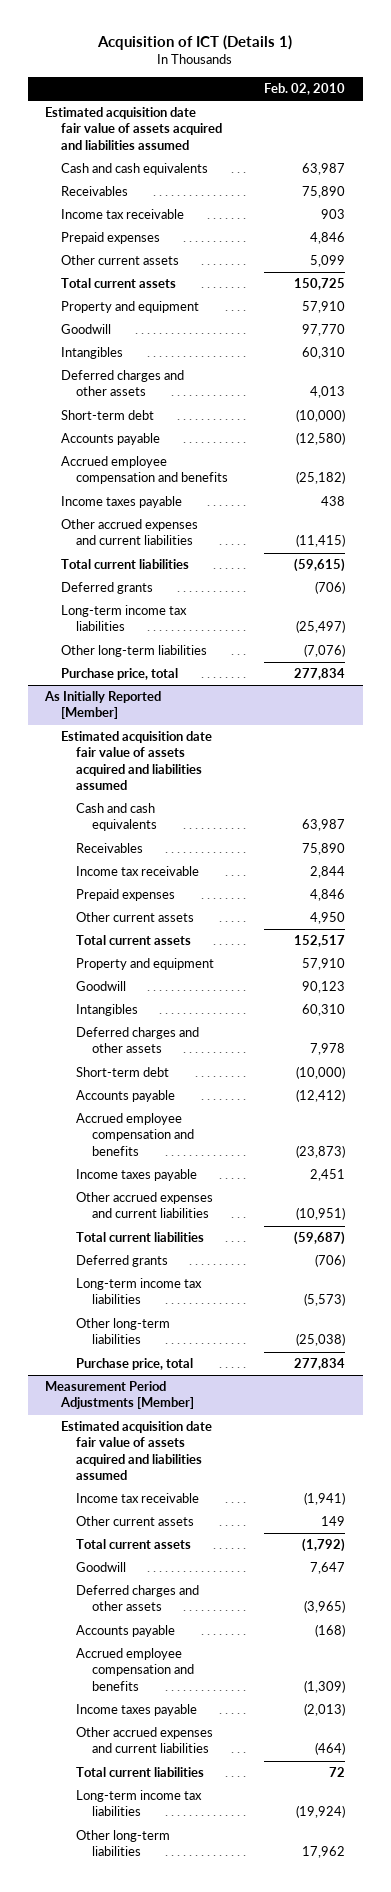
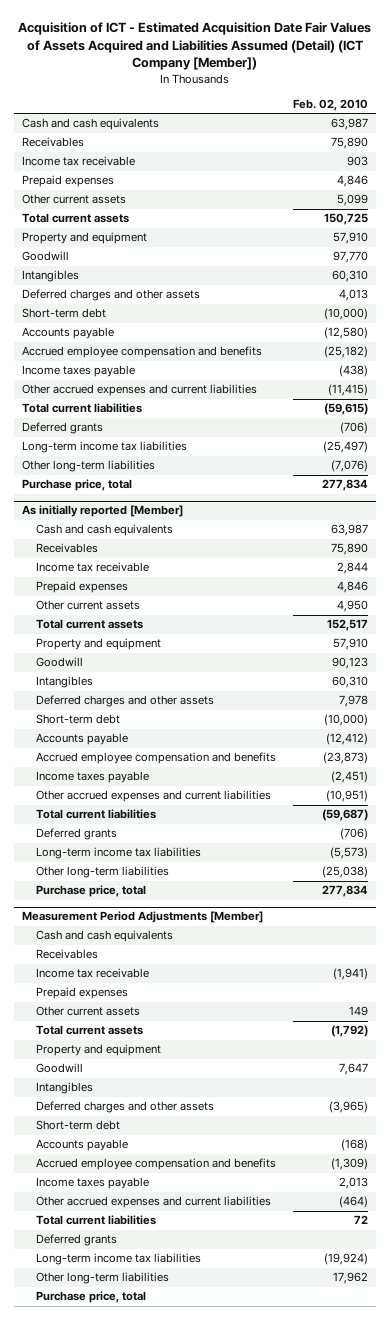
[97,35,293,51] Acquisition of ICT (Details 1) -> [18,21,372,71] Acquisition of ICT - Estimated Acquisition Date Fair Values of Assets Acquired and Liabilities Assumed (Detail) (ICT Company [Member])
[45,107,222,150] Estimated acquisition date fair value of assets acquired and liabilities assumed -> none
[321,496,346,507] 438 -> [339,365,369,378] (438)
[60,731,212,790] Estimated acquisition date fair value of assets acquired and liabilities assumed -> none
[44,691,162,720] As Initially Reported [Member] -> [22,505,184,518] As initially reported [Member]
[310,1169,346,1182] 2,451 -> [331,771,369,784] (2,451)
[60,1421,212,1480] Estimated acquisition date fair value of assets acquired and liabilities assumed -> none
none -> [36,930,174,943] Cash and cash equivalents
none -> [36,949,99,960] Receivables
none -> [36,987,129,1000] Prepaid expenses
none -> [36,1044,162,1057] Property and equipment
none -> [36,1082,94,1095] Intangibles
none -> [36,1120,121,1131] Short-term debt
[304,1703,346,1717] (2,013) -> [339,1177,369,1190] 2,013
none -> [36,1234,118,1247] Deferred grants
none -> [36,1291,147,1304] Purchase price, total

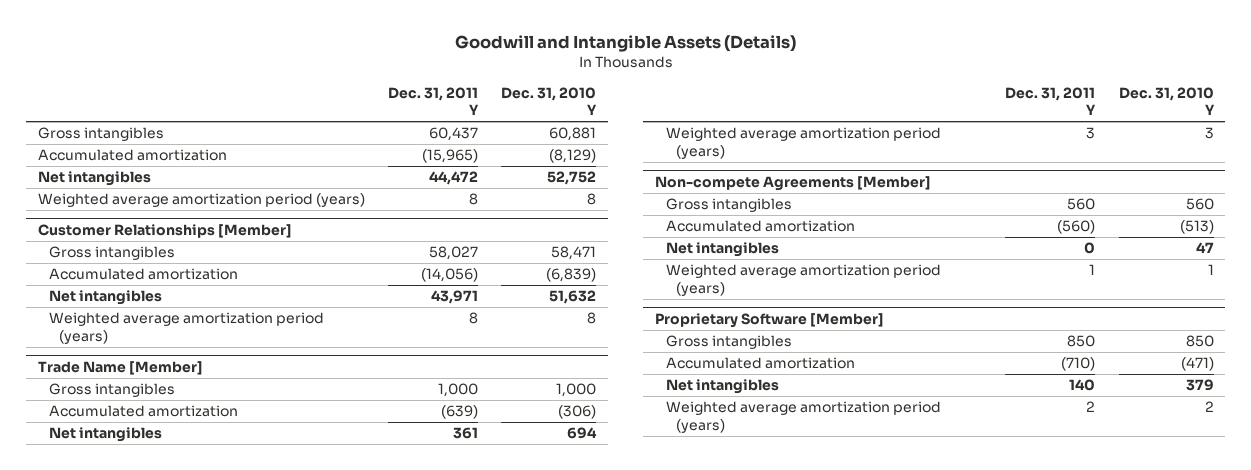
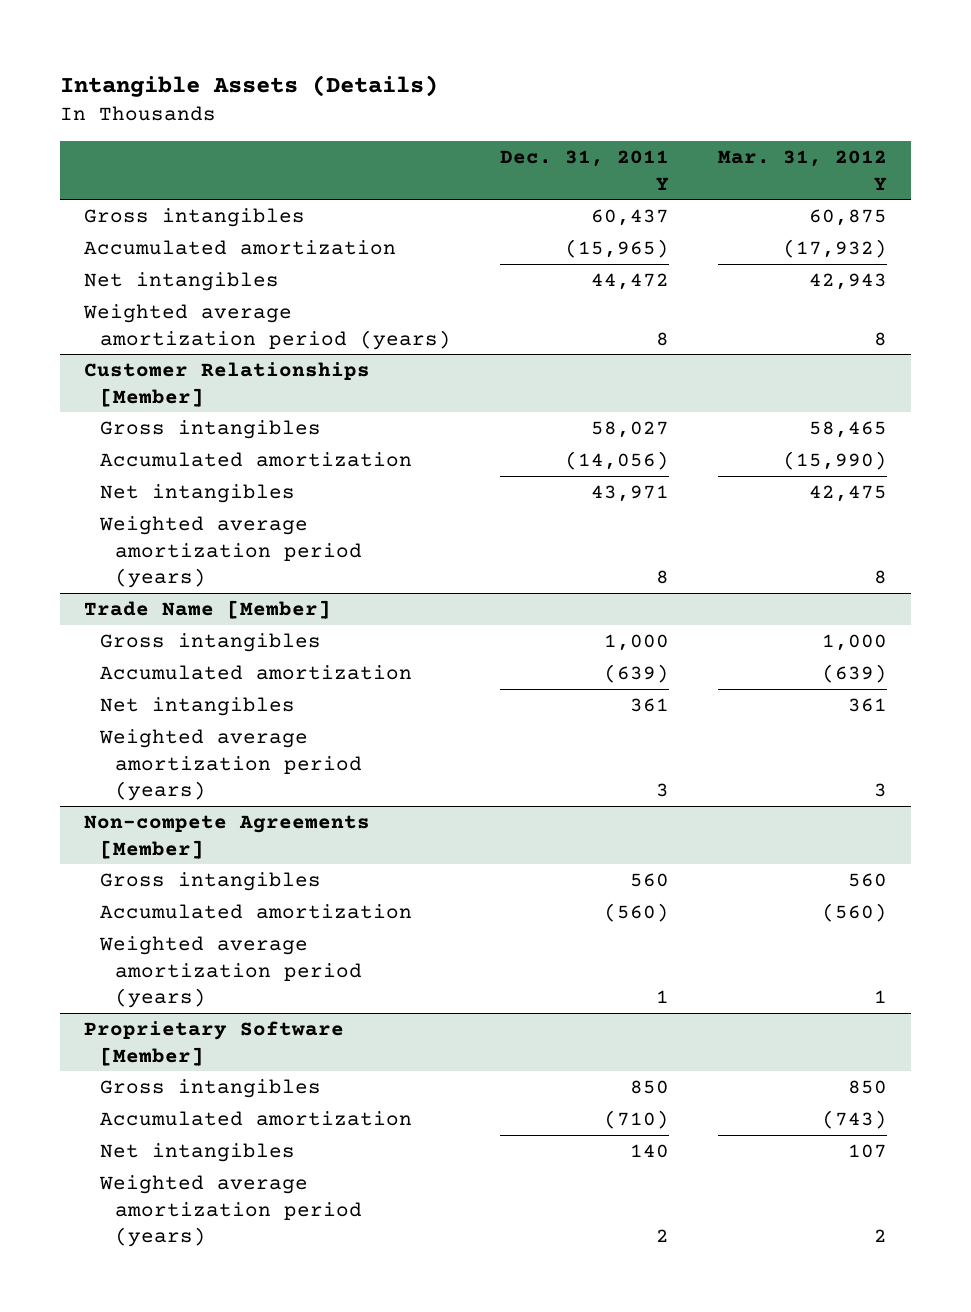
[454,35,796,53] Goodwill and Intangible Assets (Details) -> [59,74,438,97] Intangible Assets (Details)
[501,86,598,116] Dec. 31, 2010 Y -> none
none -> [717,149,887,190] Mar. 31, 2012 Y
[665,242,779,258] Net intangibles -> none

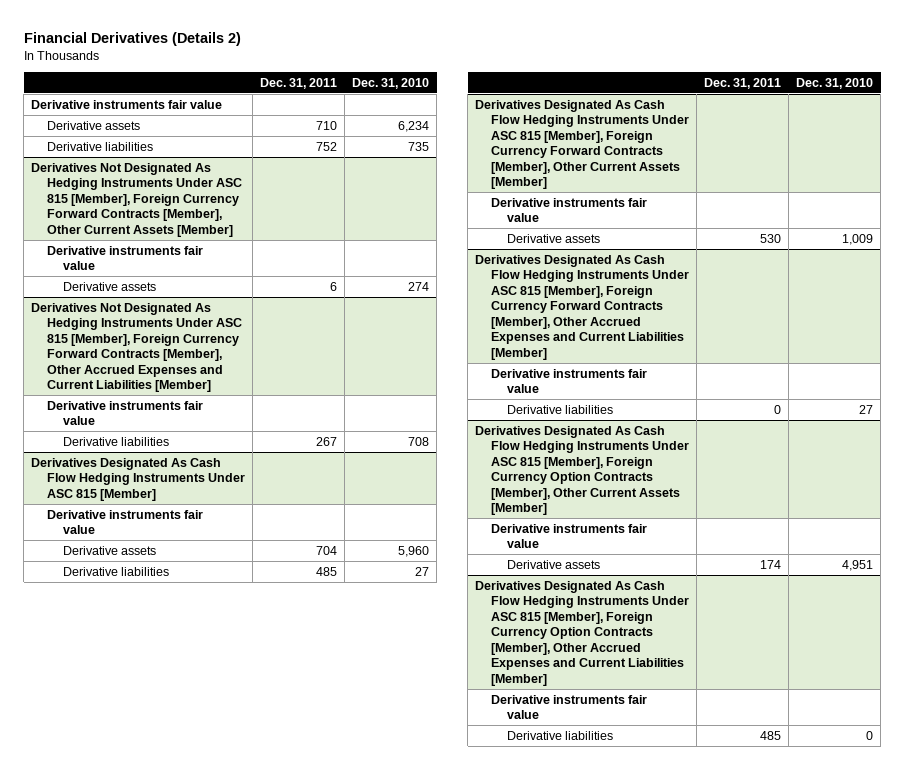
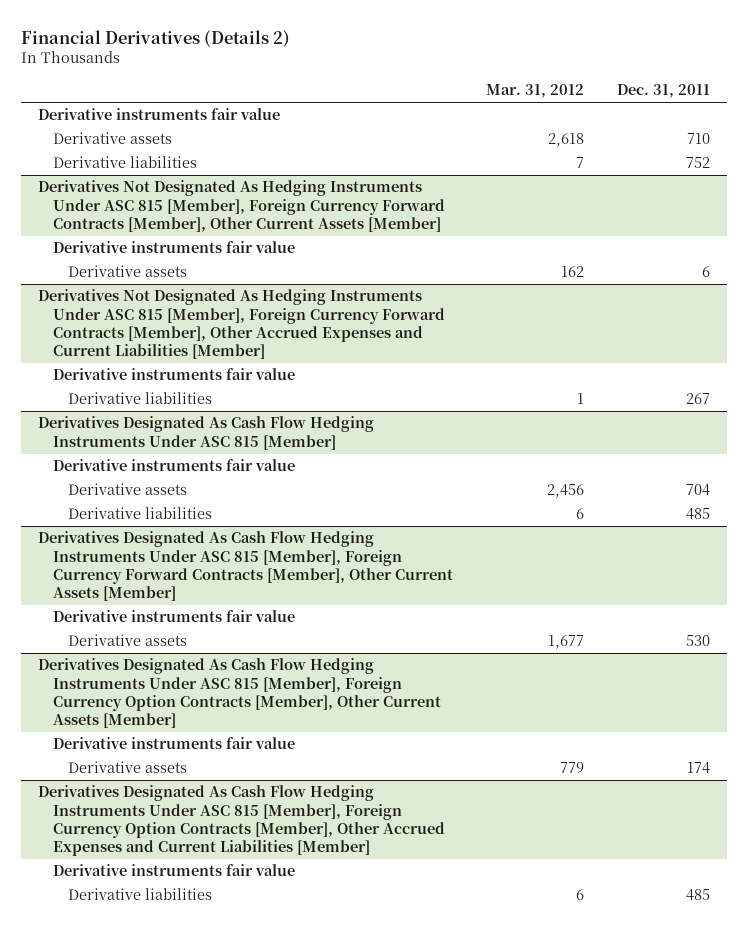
[352,77,430,89] Dec. 31, 2010 -> none
none -> [486,84,585,99] Mar. 31, 2012
[475,254,690,360] Derivatives Designated As Cash Flow Hedging Instruments Under ASC 815 [Member], Foreign Currency Forward Contracts [Member], Other Accrued Expenses and Current Liabilities [Member] -> none
[491,368,648,394] Derivative instruments fair value -> none
[507,404,614,414] Derivative liabilities -> none

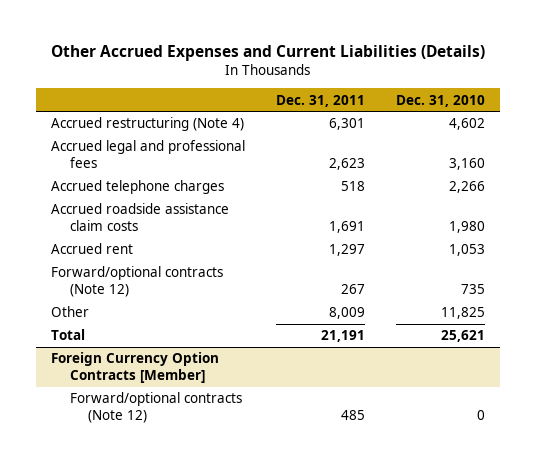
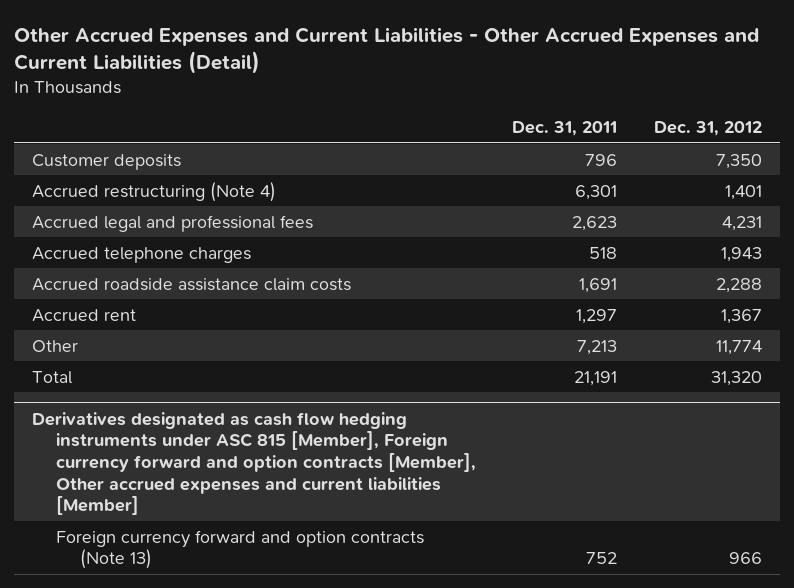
[51,44,486,61] Other Accrued Expenses and Current Liabilities (Details) -> [14,26,760,75] Other Accrued Expenses and Current Liabilities - Other Accrued Expenses and Current Liabilities (Detail)
[395,94,485,107] Dec. 31, 2010 -> none
none -> [653,120,762,136] Dec. 31, 2012
none -> [32,153,182,170] Customer deposits
[51,266,224,297] Forward/optional contracts (Note 12) -> none
[329,307,366,320] 8,009 -> [577,339,618,355] 7,213
[51,352,220,383] Foreign Currency Option Contracts [Member] -> none
none -> [32,411,477,516] Derivatives designated as cash flow hedging instruments under ASC 815 [Member], Foreign currency forward and option contracts [Member], Other accrued expenses and current liabilities [Member]
[69,392,242,423] Forward/optional contracts (Note 12) -> [56,529,425,570] Foreign currency forward and option contracts (Note 13)
[341,409,366,420] 485 -> [586,552,618,565] 752

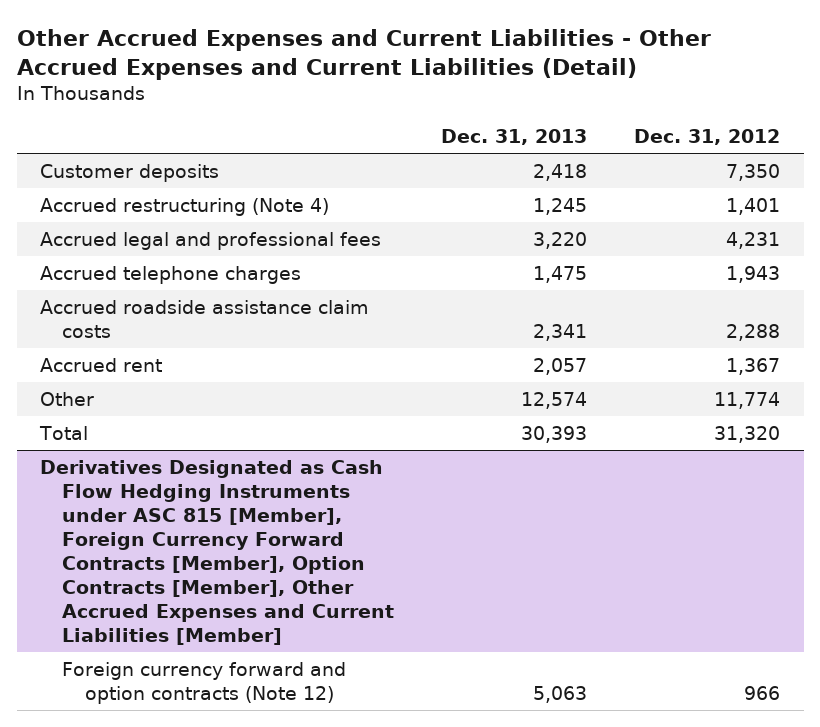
[512,120,618,136] Dec. 31, 2011 -> none
none -> [441,128,588,145] Dec. 31, 2013
[32,411,477,516] Derivatives designated as cash flow hedging instruments under ASC 815 [Member], Foreign currency forward and option contracts [Member], Other accrued expenses and current liabilities [Member] -> [40,459,395,646] Derivatives Designated as Cash Flow Hedging Instruments under ASC 815 [Member], Foreign Currency Forward Contracts [Member], Option Contracts [Member], Other Accrued Expenses and Current Liabilities [Member]
[56,529,425,570] Foreign currency forward and option contracts (Note 13) -> [62,661,347,704] Foreign currency forward and option contracts (Note 12)

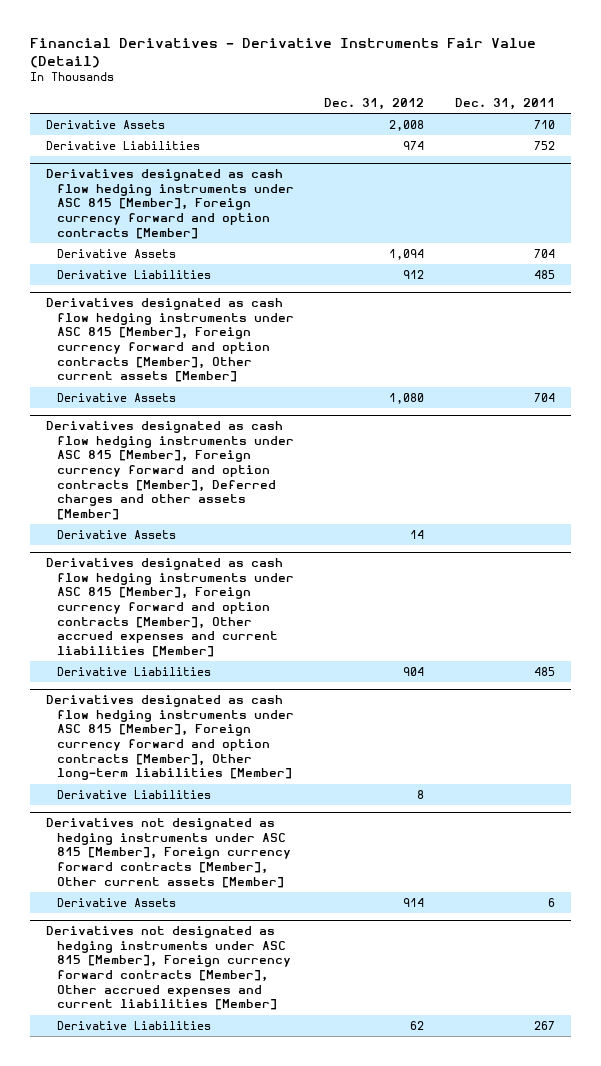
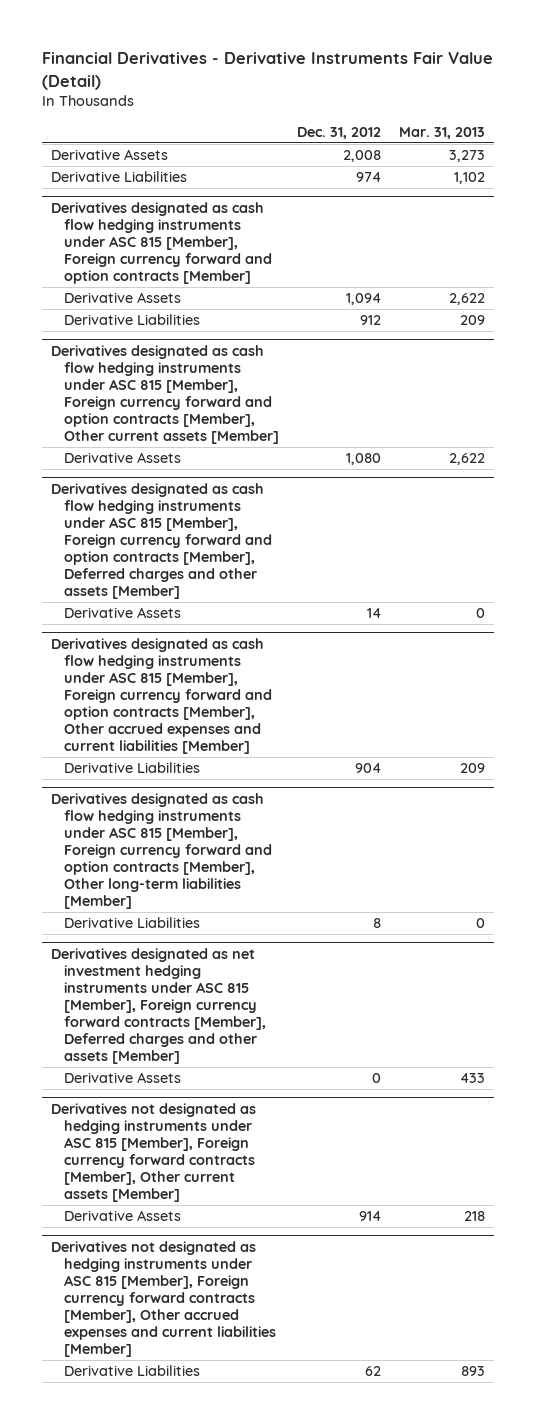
[455,98,556,111] Dec. 31, 2011 -> none
none -> [399,126,486,139] Mar. 31, 2013
none -> [51,947,267,1064] Derivatives designated as net investment hedging instruments under ASC 815 [Member], Foreign currency forward contracts [Member], Deferred charges and other assets [Member]
none -> [64,1072,182,1084] Derivative Assets

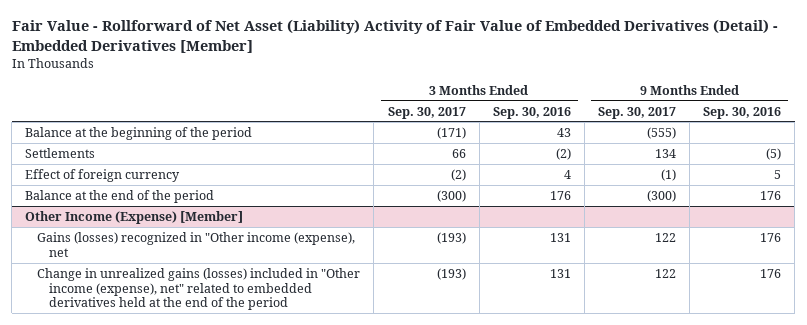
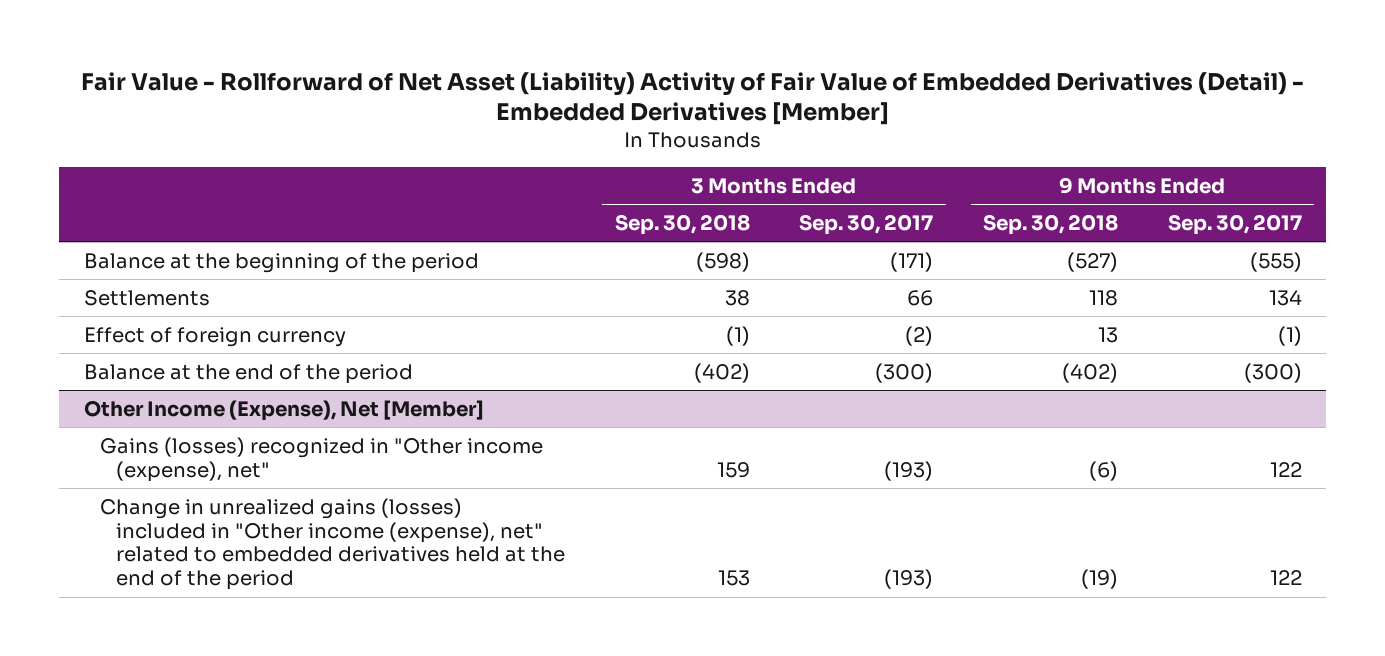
[492,106,571,119] Sep. 30, 2016 -> none
[703,106,782,119] Sep. 30, 2016 -> none
none -> [614,213,750,235] Sep. 30, 2018
none -> [982,213,1118,235] Sep. 30, 2018
[25,210,244,224] Other Income (Expense) [Member] -> [83,399,484,421] Other Income (Expense), Net [Member]
[37,231,356,257] Gains (losses) recognized in "Other income (expense), net -> [99,436,543,482] Gains (losses) recognized in "Other income (expense), net"

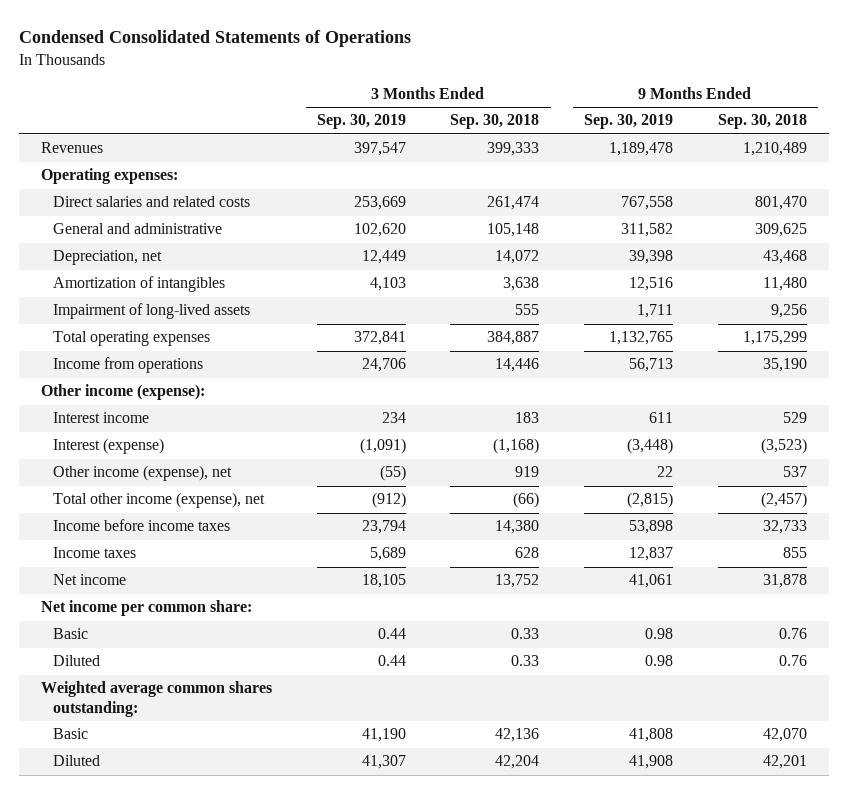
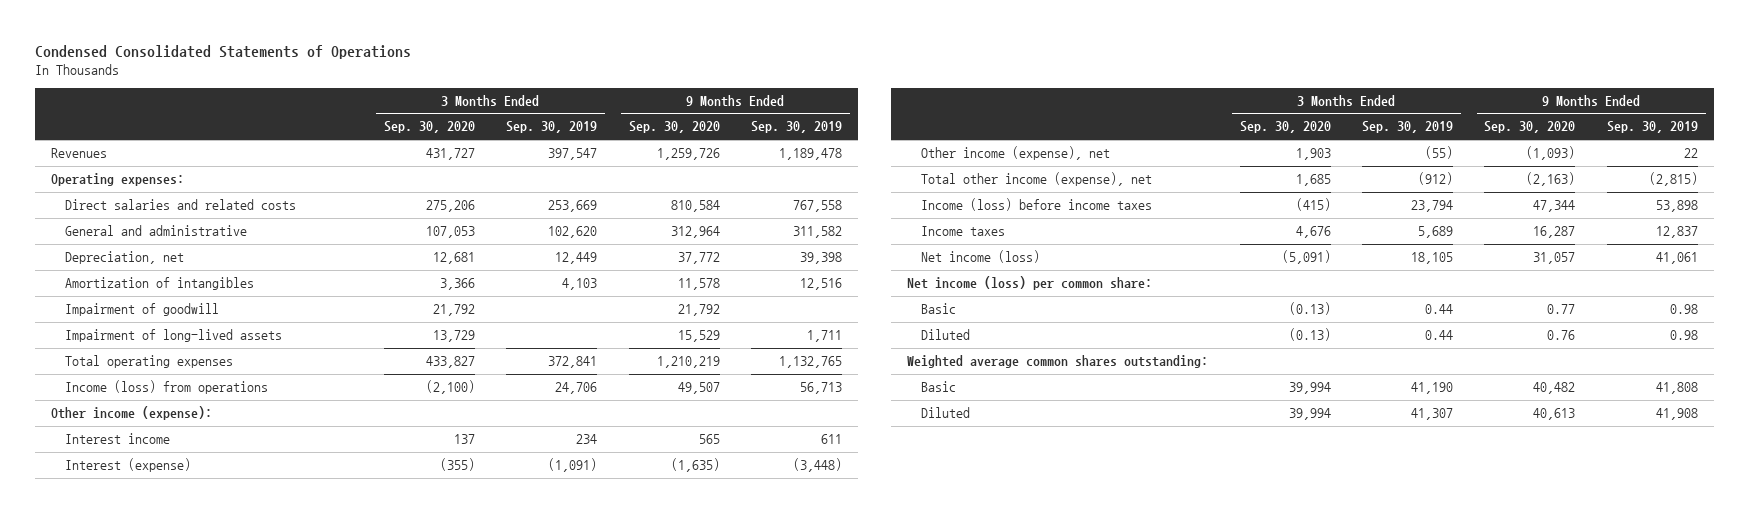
[450,114,540,130] Sep. 30, 2018 -> none
[717,114,807,130] Sep. 30, 2018 -> none
none -> [383,121,475,134] Sep. 30, 2020
none -> [628,121,720,134] Sep. 30, 2020
none -> [64,303,219,317] Impairment of goodwill
[52,357,203,374] Income from operations -> [64,380,268,395] Income (loss) from operations
[52,519,230,532] Income before income taxes -> [920,198,1152,212] Income (loss) before income taxes
[52,574,126,586] Net income -> [920,250,1040,264] Net income (loss)
[40,600,252,617] Net income per common share: -> [907,276,1153,291] Net income (loss) per common share:

